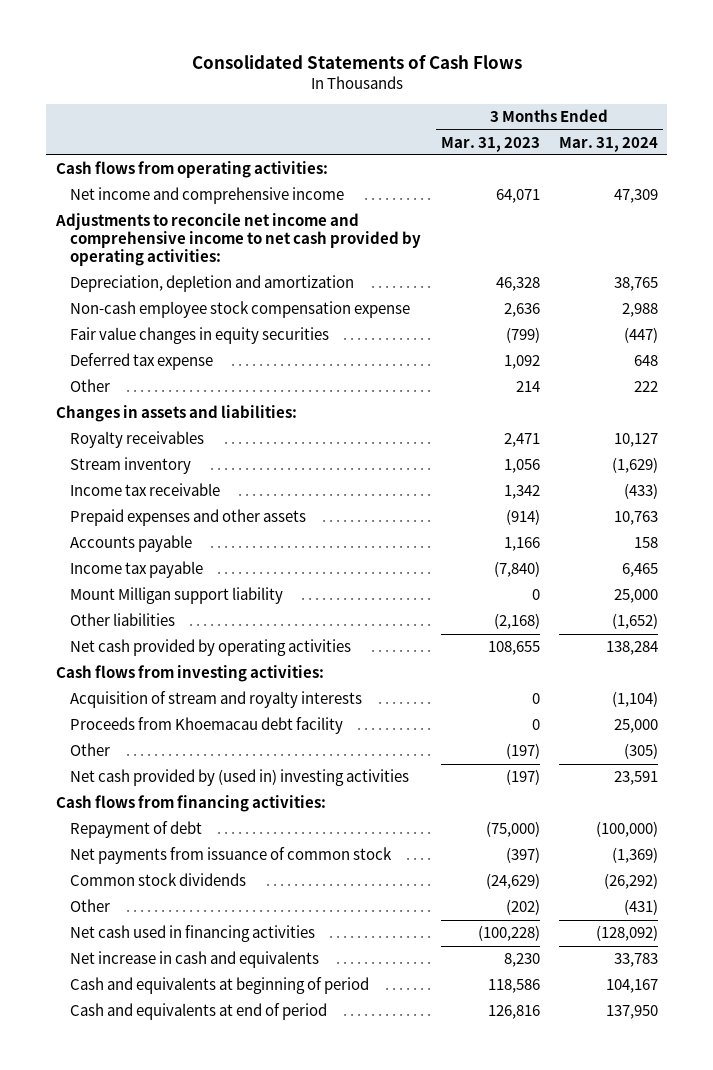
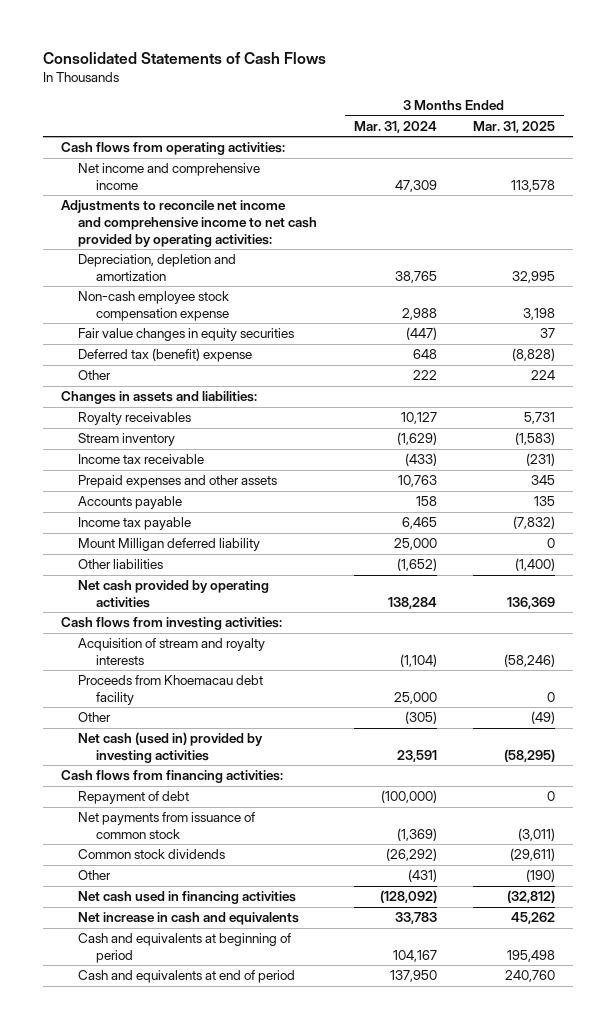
[440,136,540,152] Mar. 31, 2023 -> none
none -> [473,120,556,133] Mar. 31, 2025
[70,353,214,371] Deferred tax expense -> [78,348,253,363] Deferred tax (benefit) expense
[70,587,284,605] Mount Milligan support liability -> [78,538,261,552] Mount Milligan deferred liability
[70,769,410,787] Net cash provided by (used in) investing activities -> [78,732,264,764] Net cash (used in) provided by investing activities

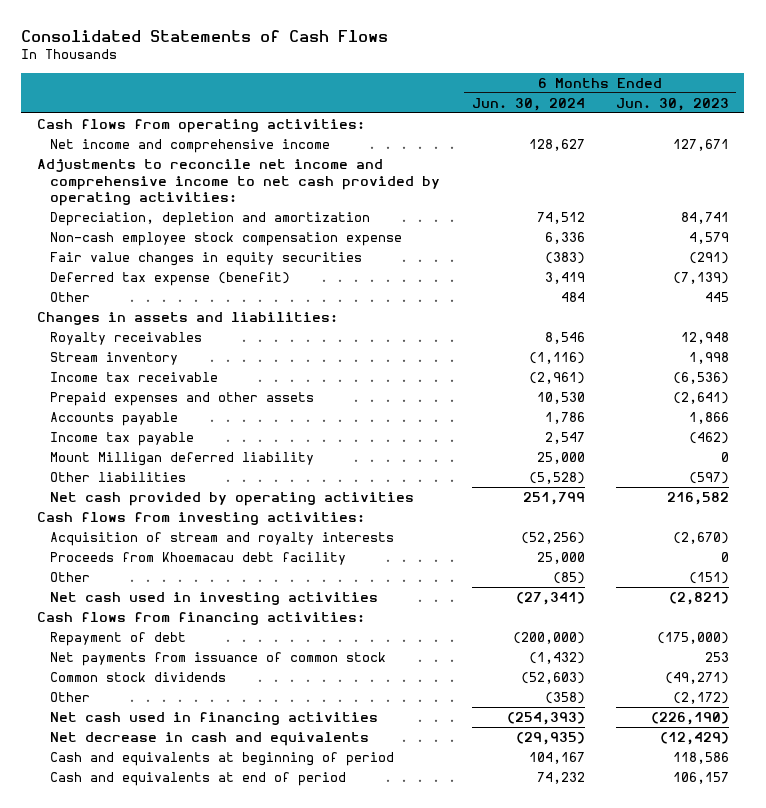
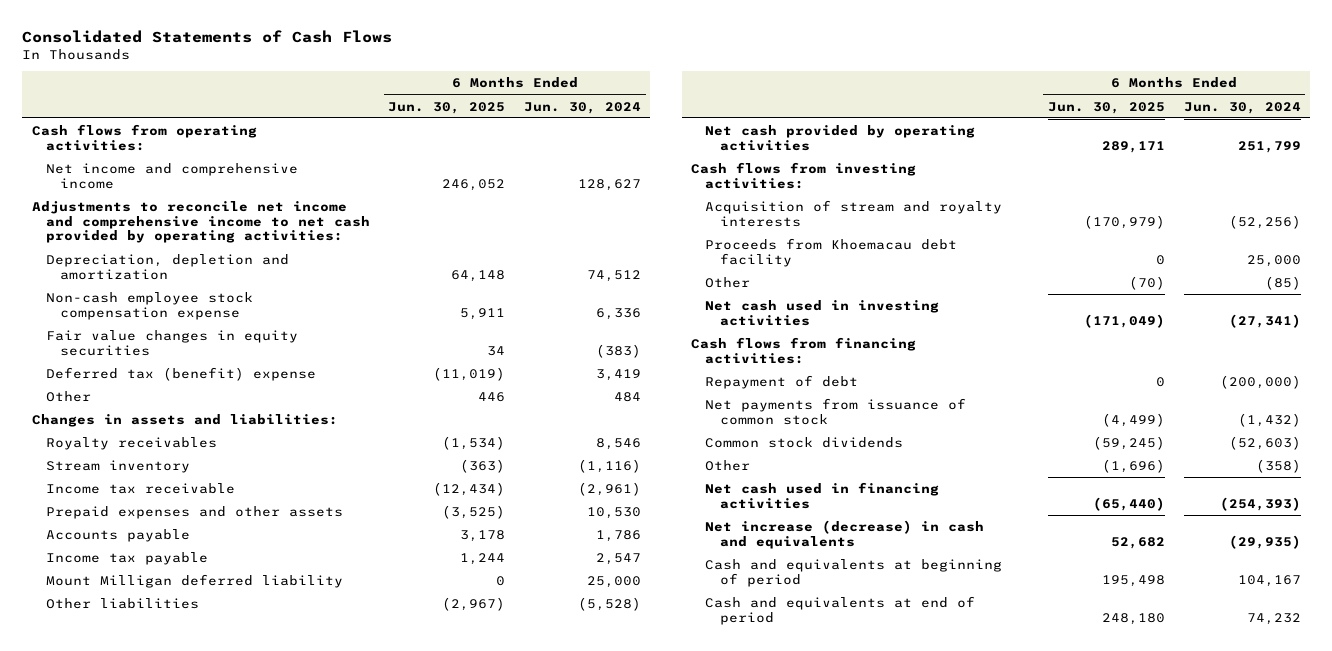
[615,97,729,111] Jun. 30, 2023 -> none
none -> [388,101,506,114] Jun. 30, 2025
[50,272,291,287] Deferred tax expense (benefit) -> [45,367,316,382] Deferred tax (benefit) expense
[50,732,370,747] Net decrease in cash and equivalents -> [705,520,985,549] Net increase (decrease) in cash and equivalents

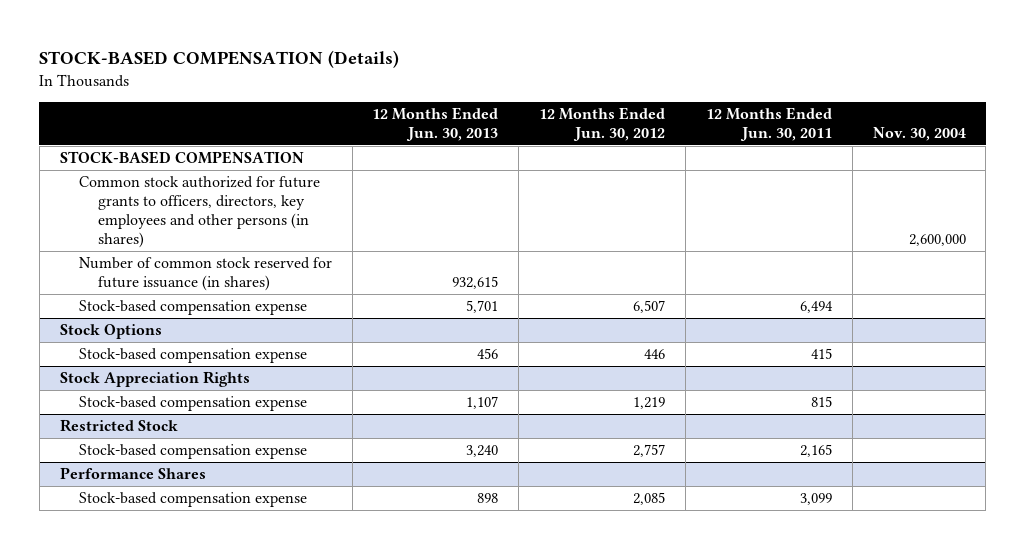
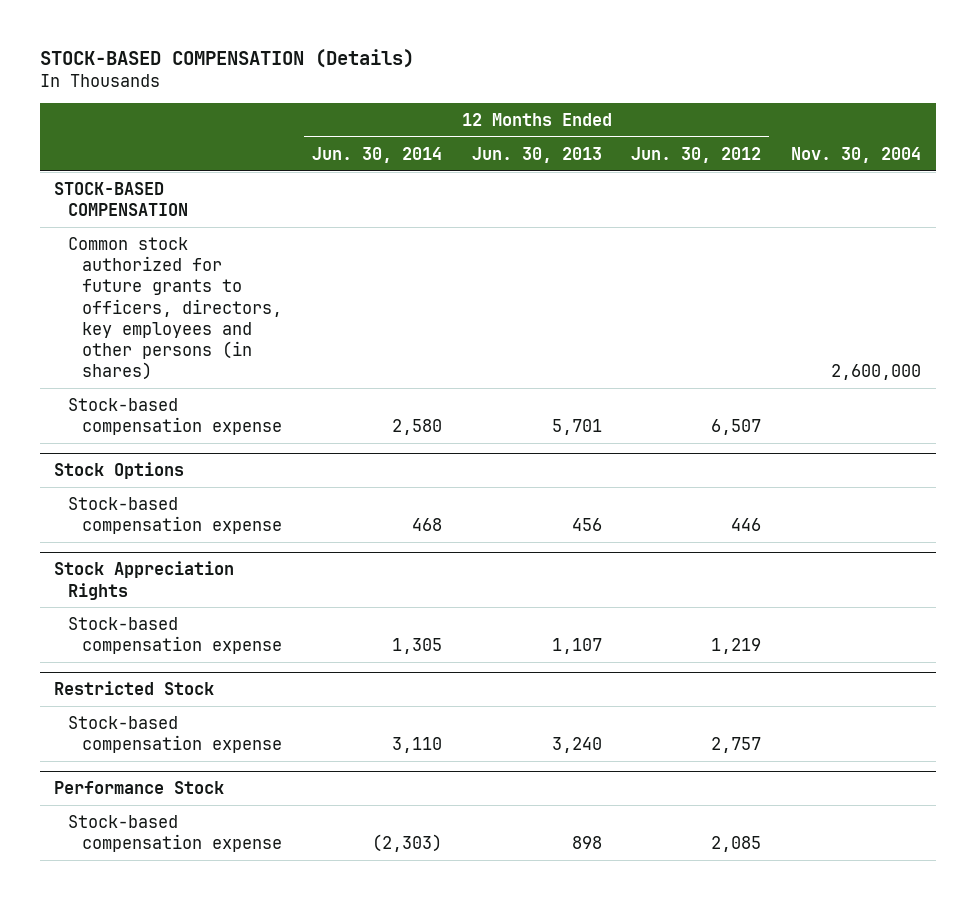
[705,106,832,141] 12 Months Ended Jun. 30, 2011 -> none
none -> [311,146,442,163] Jun. 30, 2014
[78,257,332,292] Number of common stock reserved for future issuance (in shares) -> none
[59,467,206,480] Performance Shares -> none
none -> [54,781,225,795] Performance Stock

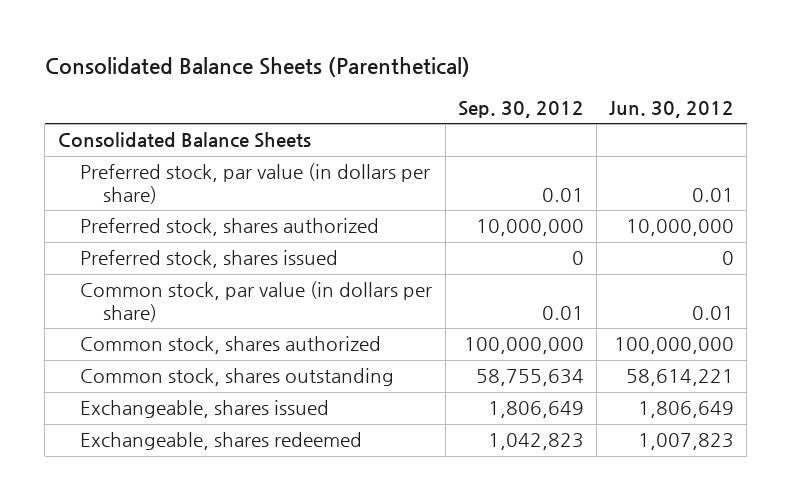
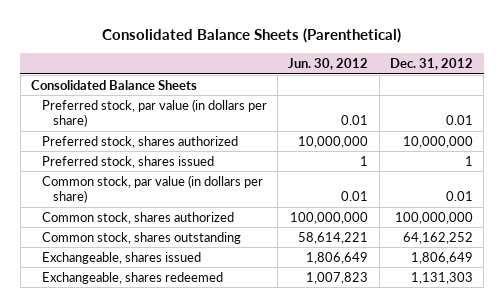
[457,101,584,119] Sep. 30, 2012 -> none
none -> [389,57,473,70] Dec. 31, 2012
[722,251,735,266] 0 -> [360,155,369,166] 1

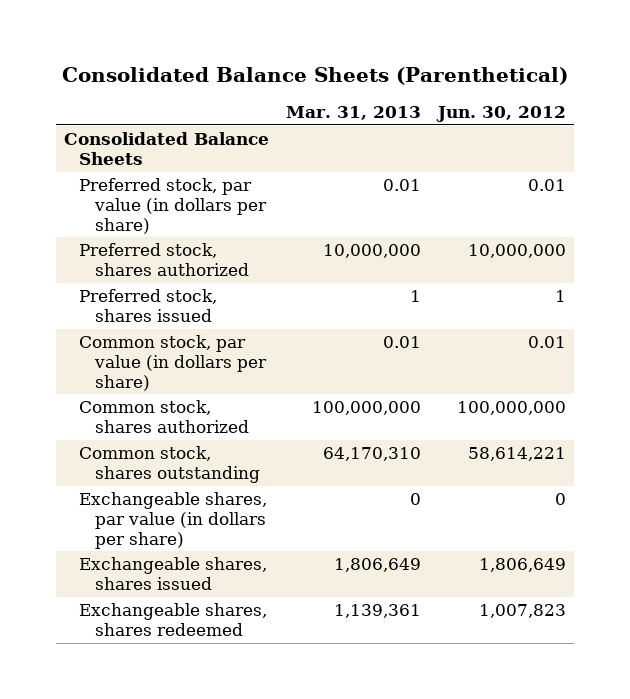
[389,57,473,70] Dec. 31, 2012 -> none
none -> [286,105,422,120] Mar. 31, 2013
none -> [79,492,268,549] Exchangeable shares, par value (in dollars per share)
[41,251,201,264] Exchangeable, shares issued -> [79,557,268,590] Exchangeable shares, shares issued
[41,271,223,284] Exchangeable, shares redeemed -> [79,603,268,636] Exchangeable shares, shares redeemed

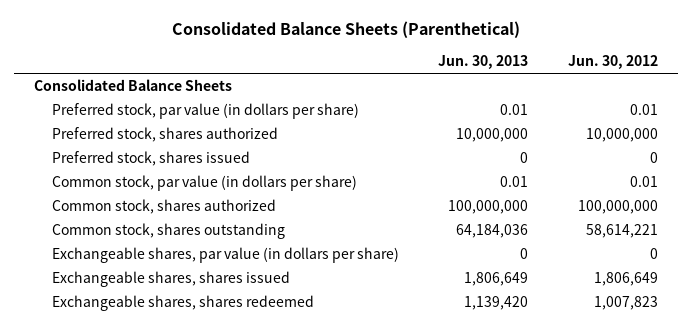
[286,105,422,120] Mar. 31, 2013 -> none
none -> [438,55,529,70] Jun. 30, 2013
[554,290,566,303] 1 -> [650,151,659,163] 0

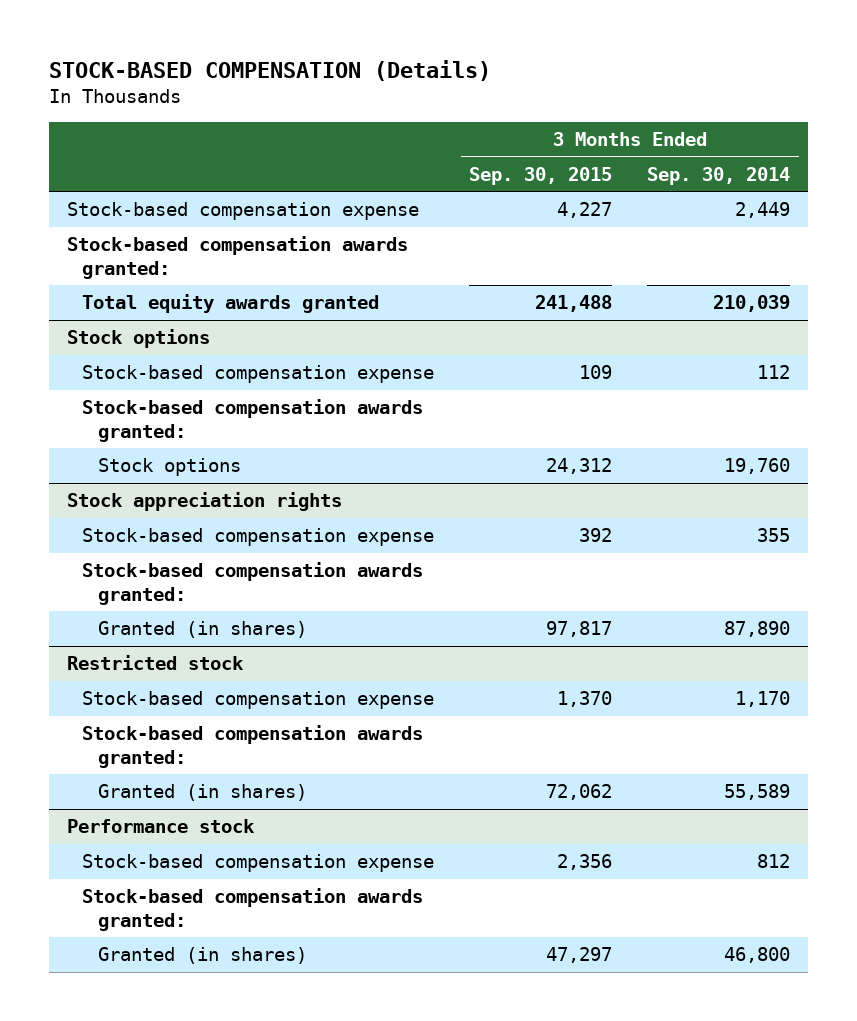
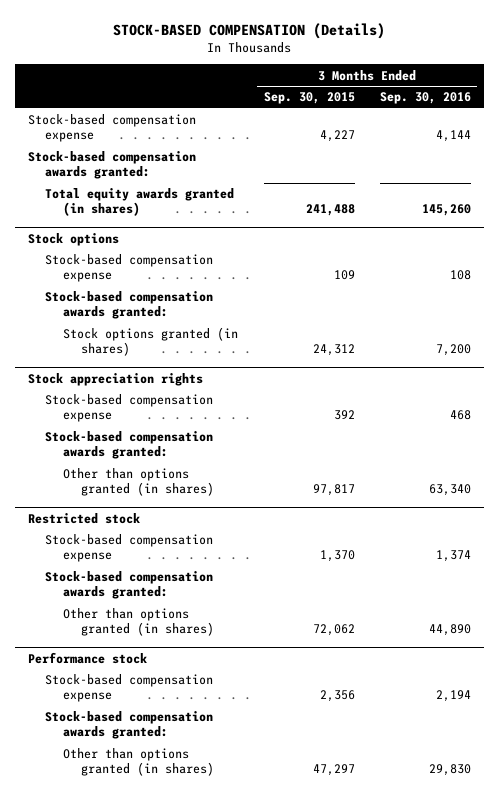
[647,166,791,185] Sep. 30, 2014 -> none
none -> [379,92,471,105] Sep. 30, 2016
[82,294,380,314] Total equity awards granted -> [45,188,235,217] Total equity awards granted (in shares)
[97,458,241,477] Stock options -> [63,327,239,357] Stock options granted (in shares)
[97,621,307,639] Granted (in shares) -> [63,468,215,497] Other than options granted (in shares)
[97,784,307,802] Granted (in shares) -> [63,608,215,637] Other than options granted (in shares)
[97,947,307,965] Granted (in shares) -> [63,748,215,777] Other than options granted (in shares)

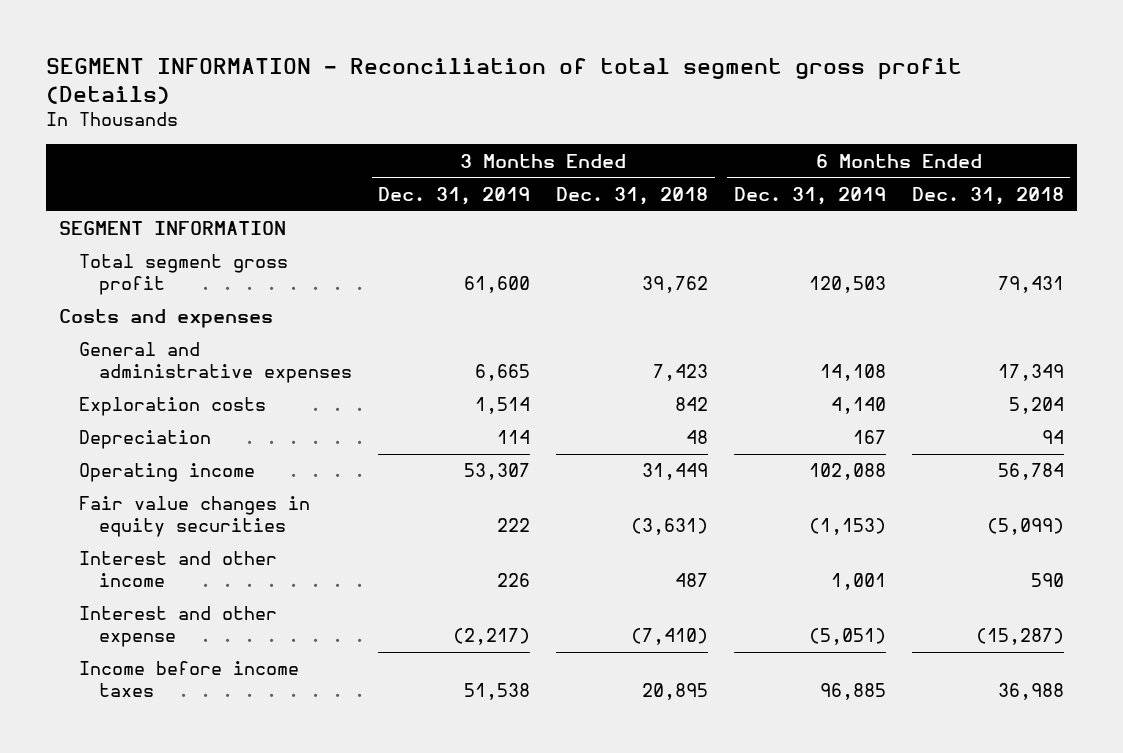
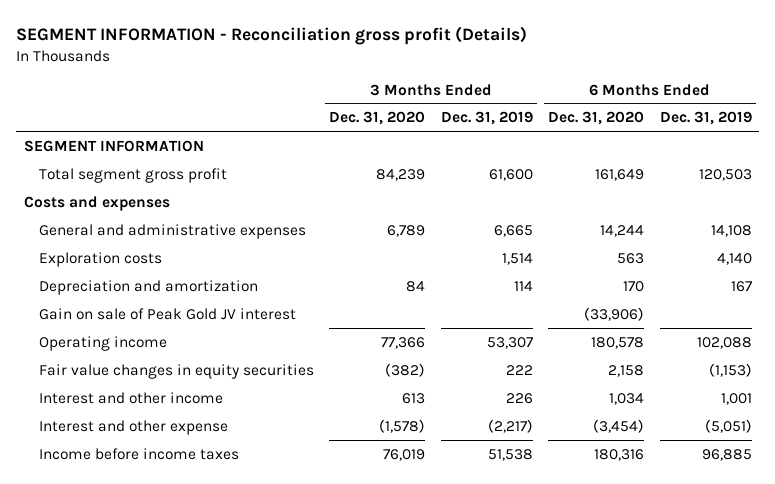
[46,58,963,105] SEGMENT INFORMATION - Reconciliation of total segment gross profit (Details) -> [16,25,528,45] SEGMENT INFORMATION - Reconciliation gross profit (Details)
[556,186,709,205] Dec. 31, 2018 -> none
[911,186,1064,205] Dec. 31, 2018 -> none
none -> [329,111,426,126] Dec. 31, 2020
none -> [548,111,645,126] Dec. 31, 2020
[79,430,212,450] Depreciation -> [38,279,258,295] Depreciation and amortization
none -> [38,307,296,320] Gain on sale of Peak Gold JV interest

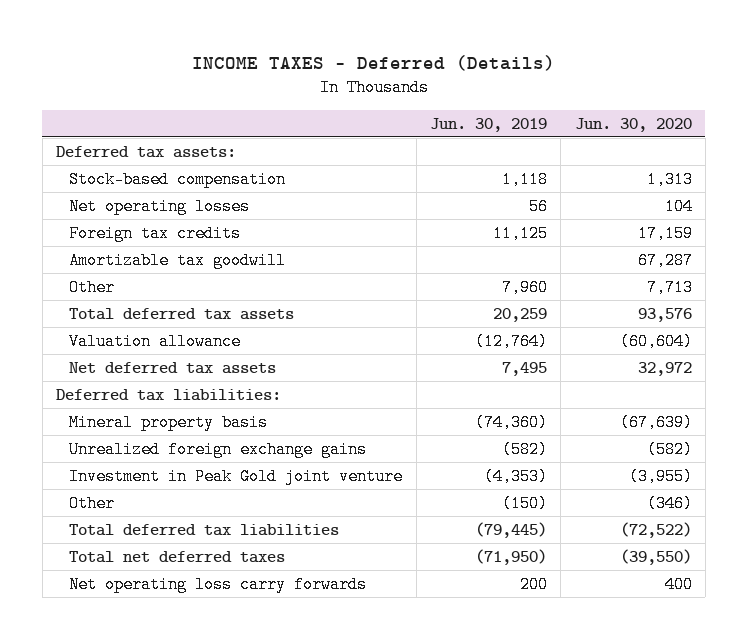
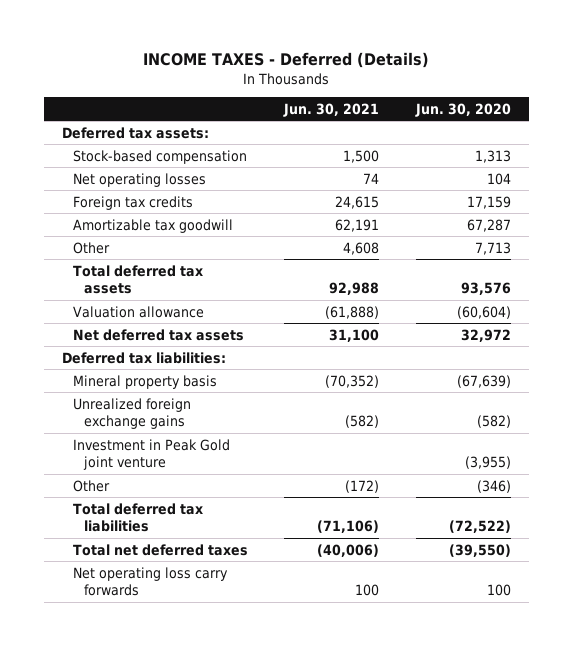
[429,117,547,132] Jun. 30, 2019 -> none
none -> [283,102,380,117] Jun. 30, 2021
[664,575,693,593] 400 -> [486,583,511,596] 100

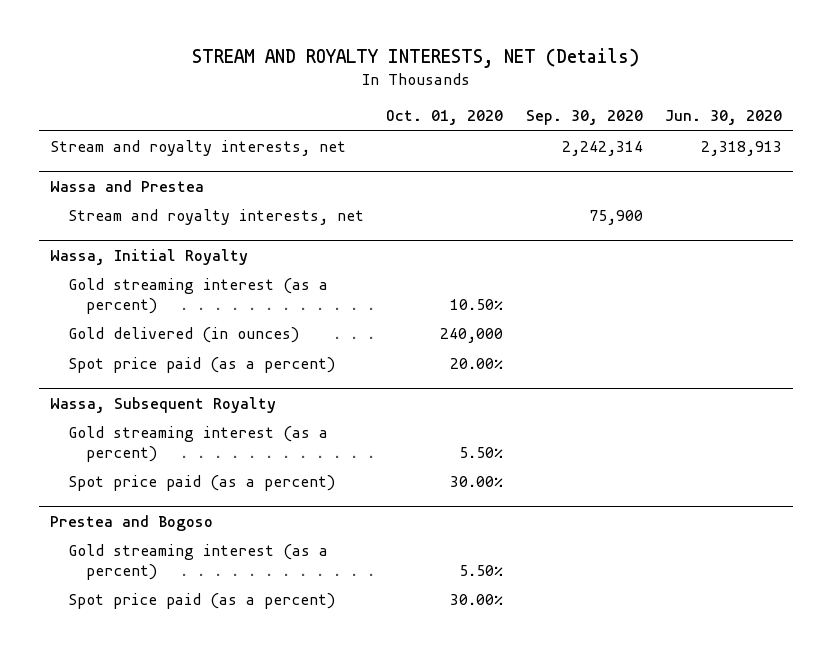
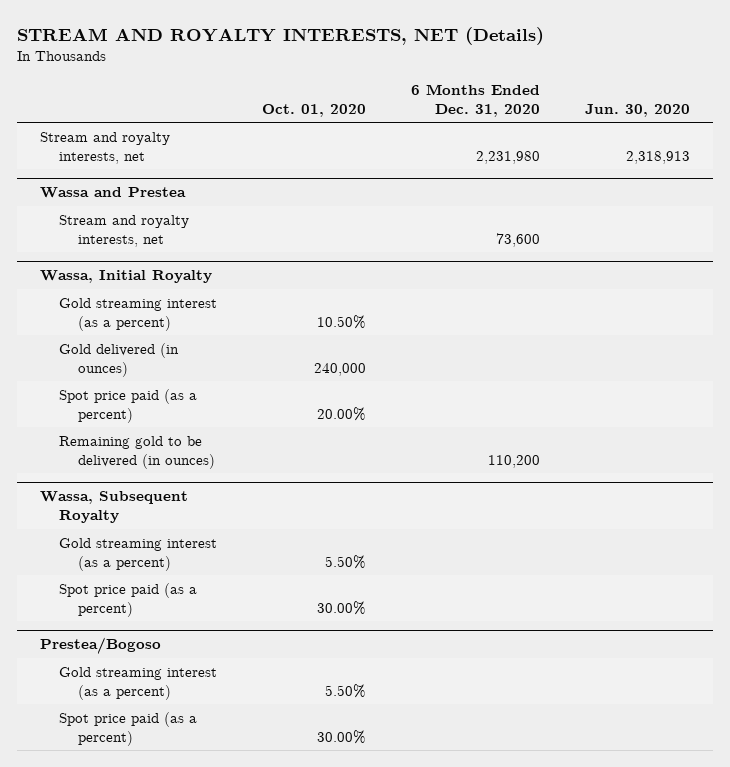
[525,110,643,126] Sep. 30, 2020 -> none
none -> [411,84,541,117] 6 Months Ended Dec. 31, 2020
none -> [59,435,216,469] Remaining gold to be delivered (in ounces)
[49,514,213,531] Prestea and Bogoso -> [39,637,161,655] Prestea/Bogoso

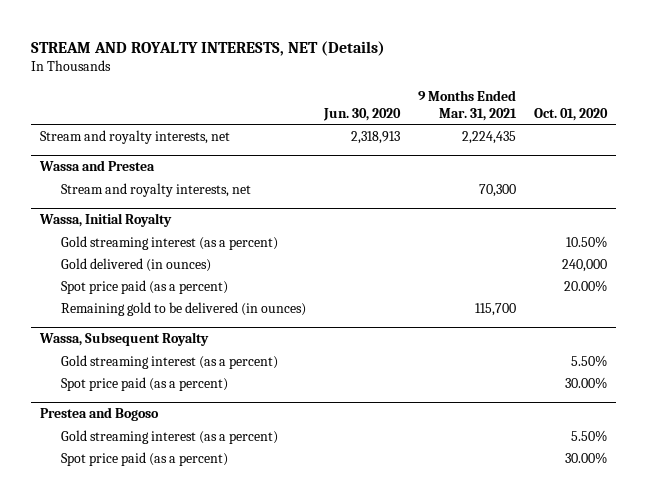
[411,84,541,117] 6 Months Ended Dec. 31, 2020 -> none
none -> [418,89,518,121] 9 Months Ended Mar. 31, 2021
[39,637,161,655] Prestea/Bogoso -> [40,407,160,422] Prestea and Bogoso

